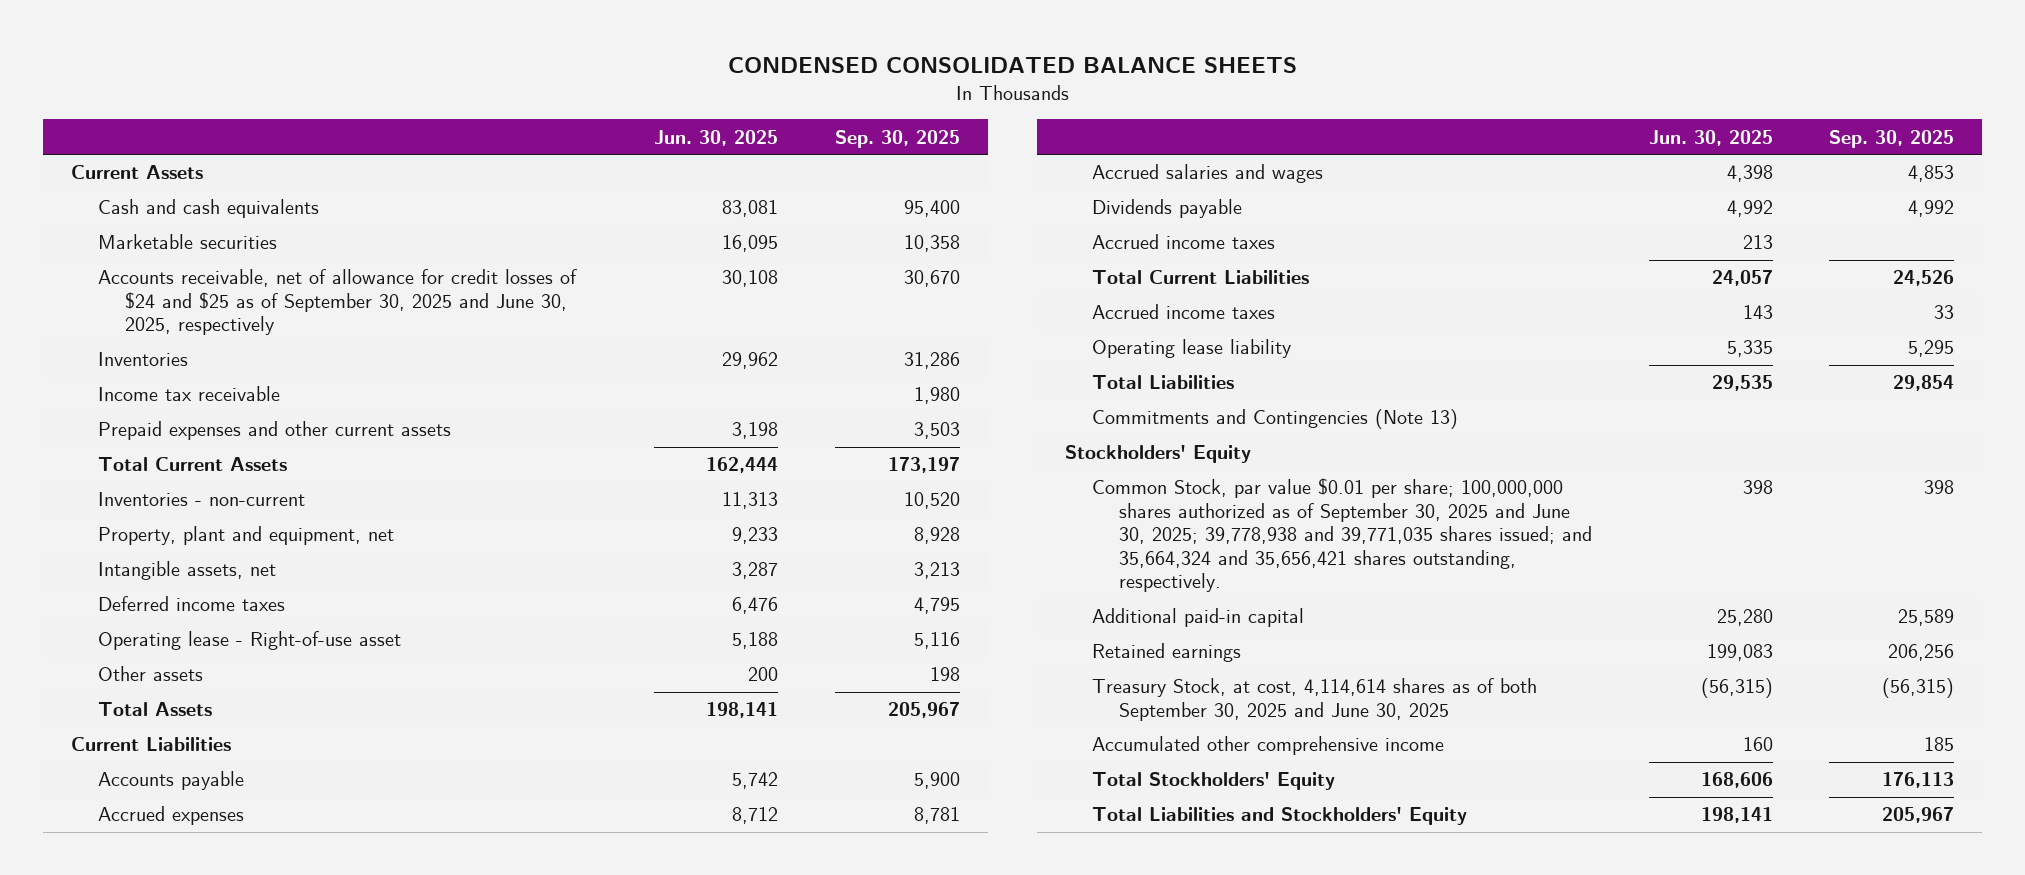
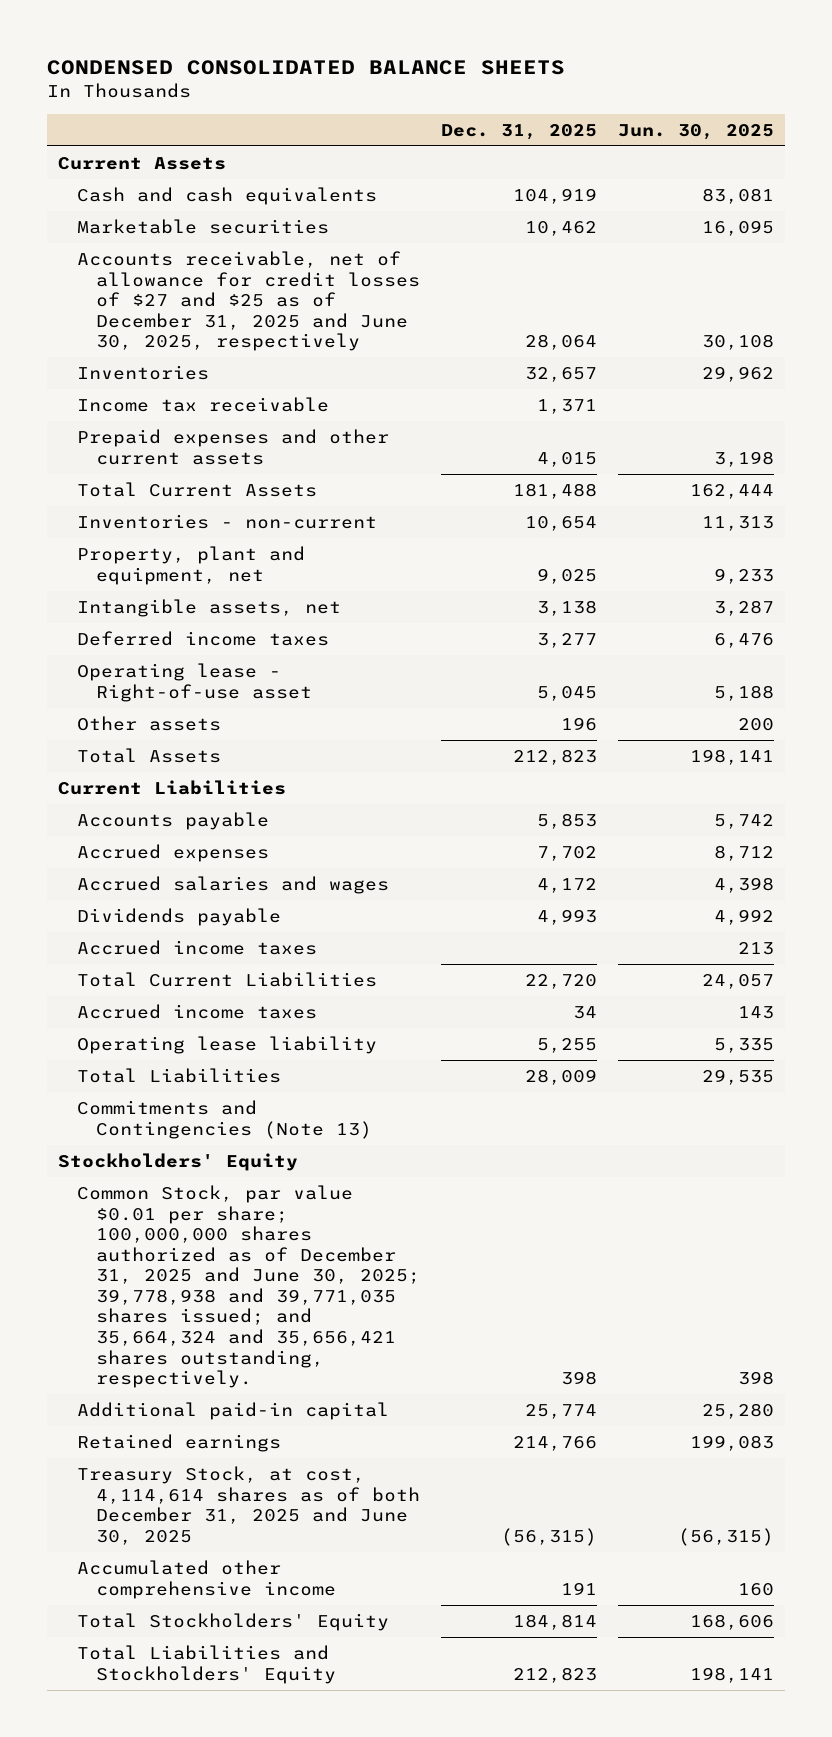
[834,129,960,148] Sep. 30, 2025 -> none
none -> [441,123,598,140] Dec. 31, 2025
[97,269,577,336] Accounts receivable, net of allowance for credit losses of $24 and $25 as of September 30, 2025 and June 30, 2025, respectively -> [76,250,420,352] Accounts receivable, net of allowance for credit losses of $27 and $25 as of December 31, 2025 and June 30, 2025, respectively
[1092,478,1593,593] Common Stock, par value $0.01 per share; 100,000,000 shares authorized as of September 30, 2025 and June 30, 2025; 39,778,938 and 39,771,035 shares issued; and 35,664,324 and 35,656,421 shares outstanding, respectively. -> [76,1184,420,1389] Common Stock, par value $0.01 per share; 100,000,000 shares authorized as of December 31, 2025 and June 30, 2025; 39,778,938 and 39,771,035 shares issued; and 35,664,324 and 35,656,421 shares outstanding, respectively.
[1092,678,1538,721] Treasury Stock, at cost, 4,114,614 shares as of both September 30, 2025 and June 30, 2025 -> [76,1465,420,1545] Treasury Stock, at cost, 4,114,614 shares as of both December 31, 2025 and June 30, 2025

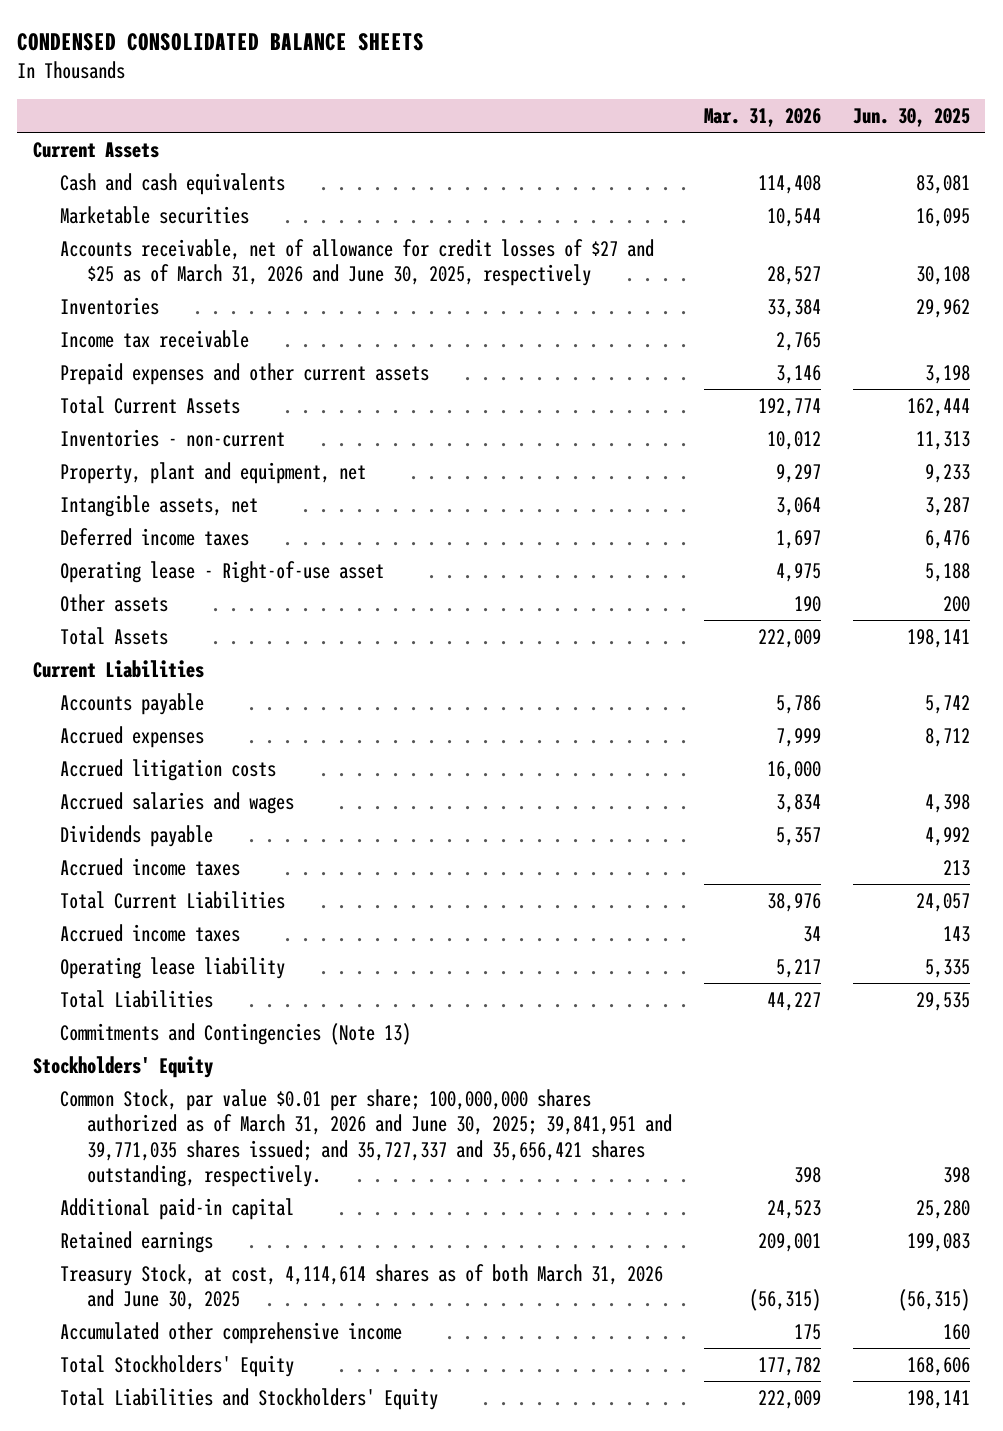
[441,123,598,140] Dec. 31, 2025 -> none
none -> [703,108,821,128] Mar. 31, 2026
[76,250,420,352] Accounts receivable, net of allowance for credit losses of $27 and $25 as of December 31, 2025 and June 30, 2025, respectively -> [60,238,655,287] Accounts receivable, net of allowance for credit losses of $27 and $25 as of March 31, 2026 and June 30, 2025, respectively
none -> [60,758,277,781] Accrued litigation costs
[76,1184,420,1389] Common Stock, par value $0.01 per share; 100,000,000 shares authorized as of December 31, 2025 and June 30, 2025; 39,778,938 and 39,771,035 shares issued; and 35,664,324 and 35,656,421 shares outstanding, respectively. -> [60,1088,672,1188] Common Stock, par value $0.01 per share; 100,000,000 shares authorized as of March 31, 2026 and June 30, 2025; 39,841,951 and 39,771,035 shares issued; and 35,727,337 and 35,656,421 shares outstanding, respectively.
[76,1465,420,1545] Treasury Stock, at cost, 4,114,614 shares as of both December 31, 2025 and June 30, 2025 -> [60,1263,664,1311] Treasury Stock, at cost, 4,114,614 shares as of both March 31, 2026 and June 30, 2025

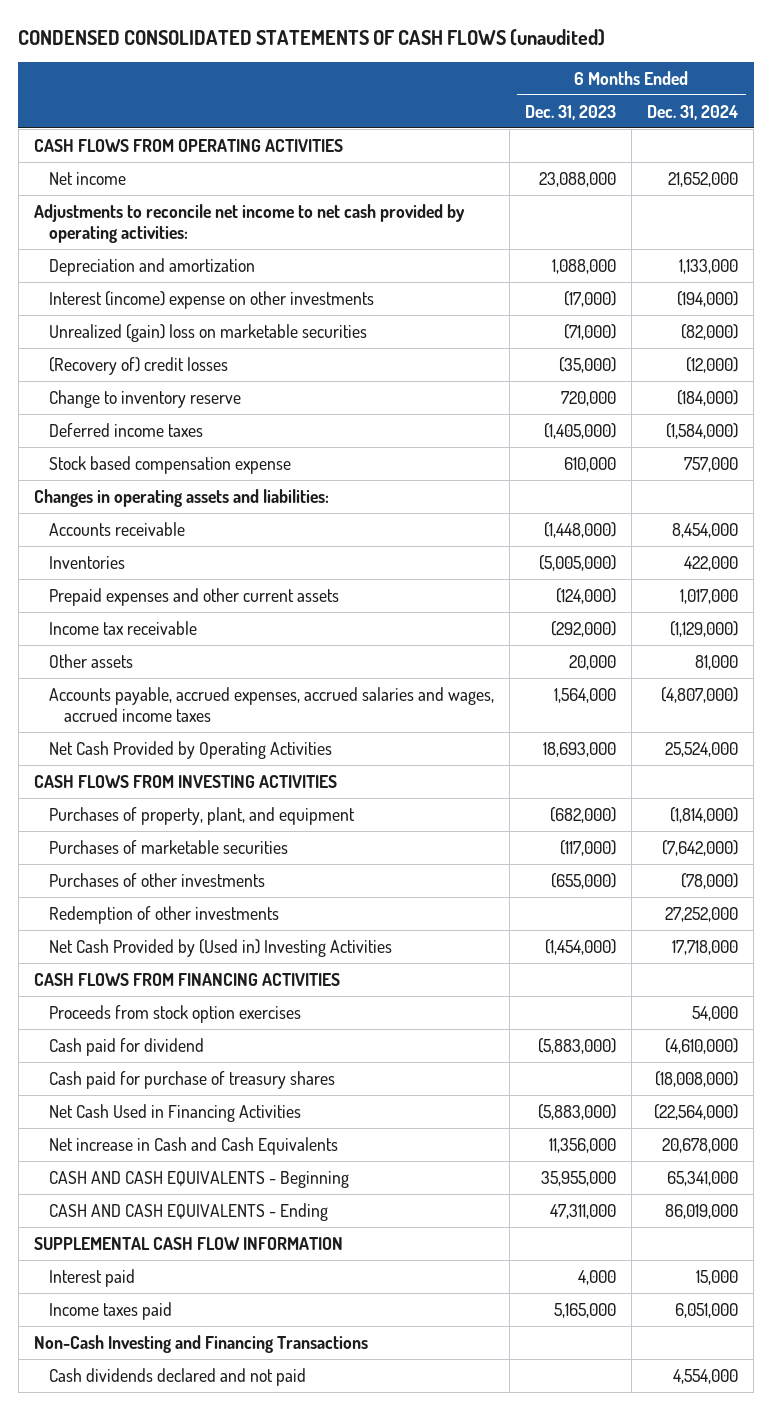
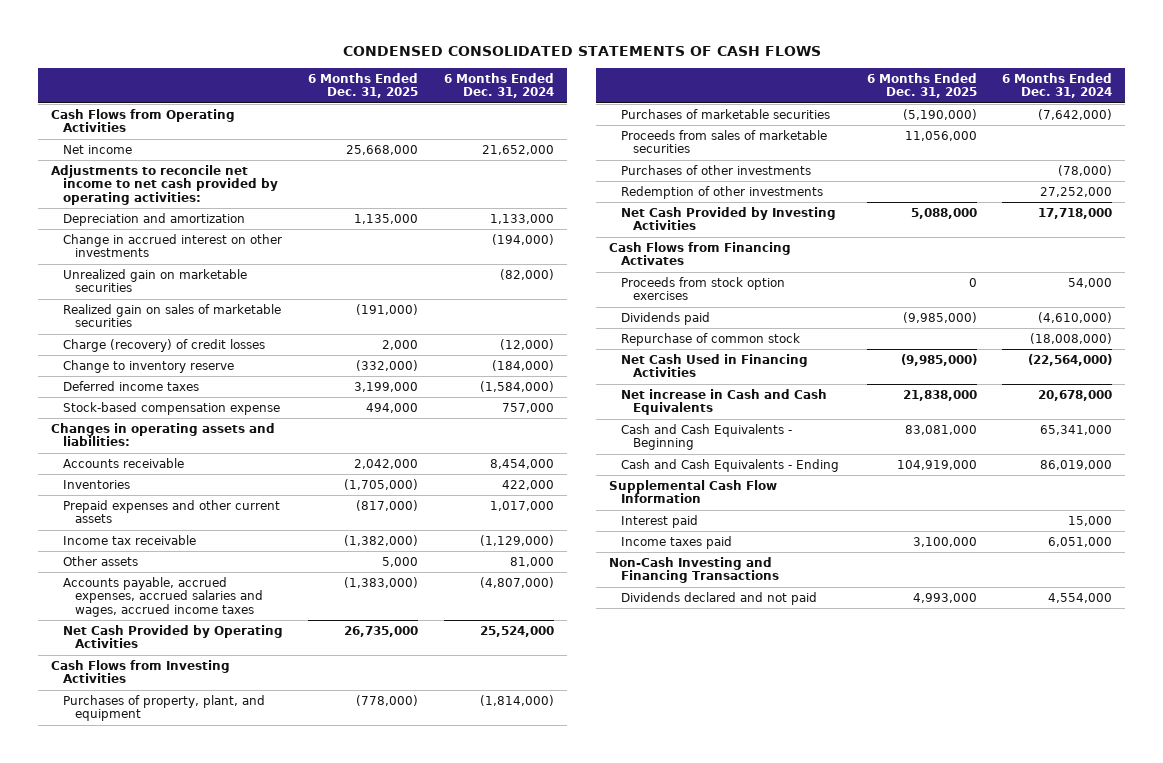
[18,28,606,46] CONDENSED CONSOLIDATED STATEMENTS OF CASH FLOWS (unaudited) -> [342,46,821,57] CONDENSED CONSOLIDATED STATEMENTS OF CASH FLOWS
[524,104,616,120] Dec. 31, 2023 -> none
none -> [308,72,419,99] 6 Months Ended Dec. 31, 2025
[33,138,343,152] CASH FLOWS FROM OPERATING ACTIVITIES -> [50,108,235,133] Cash Flows from Operating Activities
[48,290,374,309] Interest (income) expense on other investments -> [62,233,282,258] Change in accrued interest on other investments
[48,323,367,342] Unrealized (gain) loss on marketable securities -> [62,268,247,293] Unrealized gain on marketable securities
none -> [62,303,281,328] Realized gain on sales of marketable securities
[48,356,228,375] (Recovery of) credit losses -> [62,338,265,352] Charge (recovery) of credit losses
[48,455,291,474] Stock based compensation expense -> [62,401,280,415] Stock-based compensation expense
[33,774,337,788] CASH FLOWS FROM INVESTING ACTIVITIES -> [50,659,230,684] Cash Flows from Investing Activities
none -> [621,129,828,154] Proceeds from sales of marketable securities
[48,938,392,957] Net Cash Provided by (Used in) Investing Activities -> [621,206,837,231] Net Cash Provided by Investing Activities
[33,972,340,986] CASH FLOWS FROM FINANCING ACTIVITIES -> [609,241,792,266] Cash Flows from Financing Activates
[48,1037,204,1056] Cash paid for dividend -> [621,311,711,325] Dividends paid
[48,1070,335,1089] Cash paid for purchase of treasury shares -> [621,332,801,346] Repurchase of common stock
[48,1170,349,1188] CASH AND CASH EQUIVALENTS - Beginning -> [621,423,793,451] Cash and Cash Equivalents - Beginning
[48,1202,328,1221] CASH AND CASH EQUIVALENTS - Ending -> [621,458,840,472] Cash and Cash Equivalents - Ending
[33,1236,343,1250] SUPPLEMENTAL CASH FLOW INFORMATION -> [609,479,778,504] Supplemental Cash Flow Information
[48,1367,306,1386] Cash dividends declared and not paid -> [621,591,818,605] Dividends declared and not paid

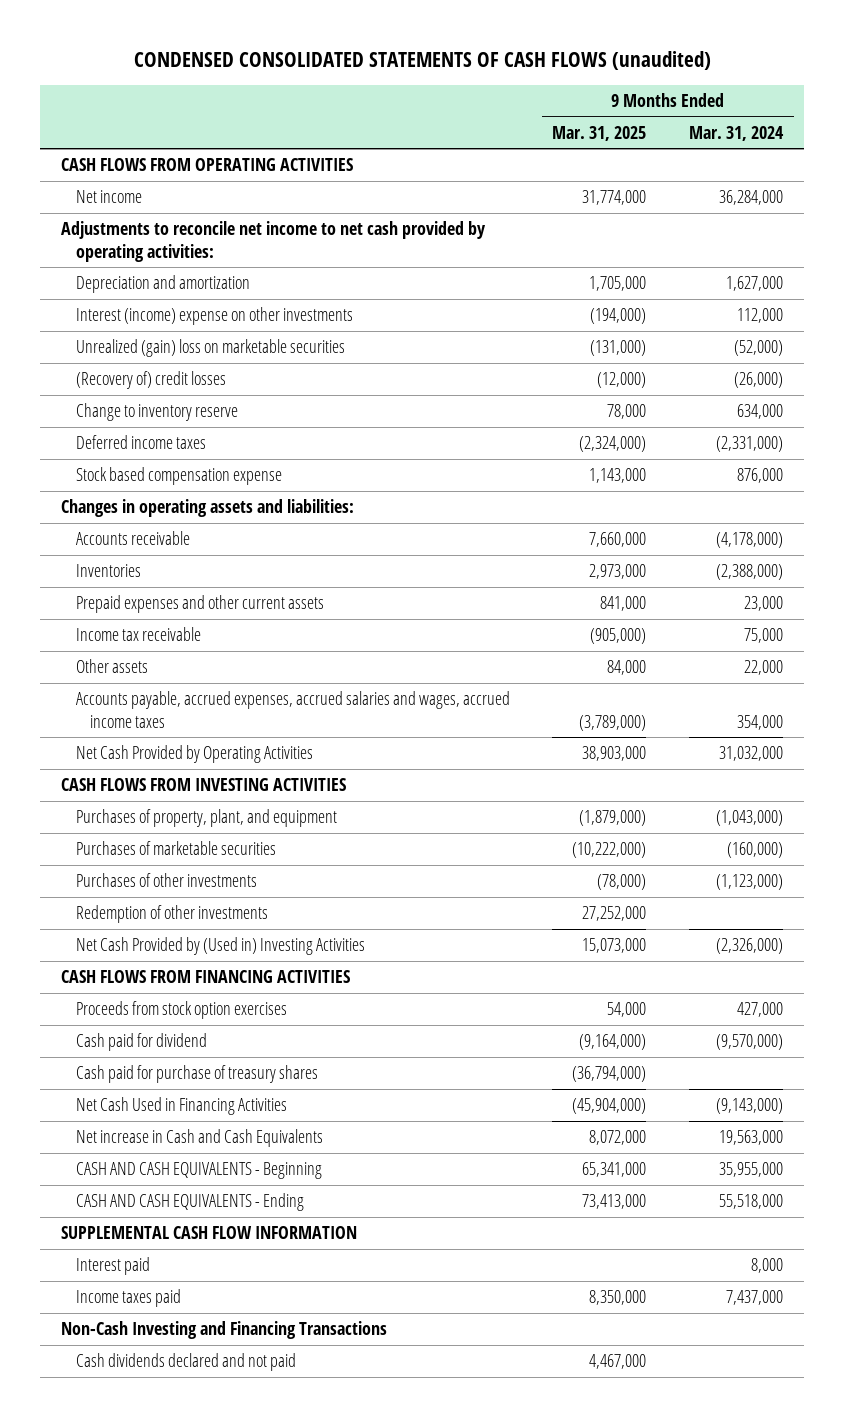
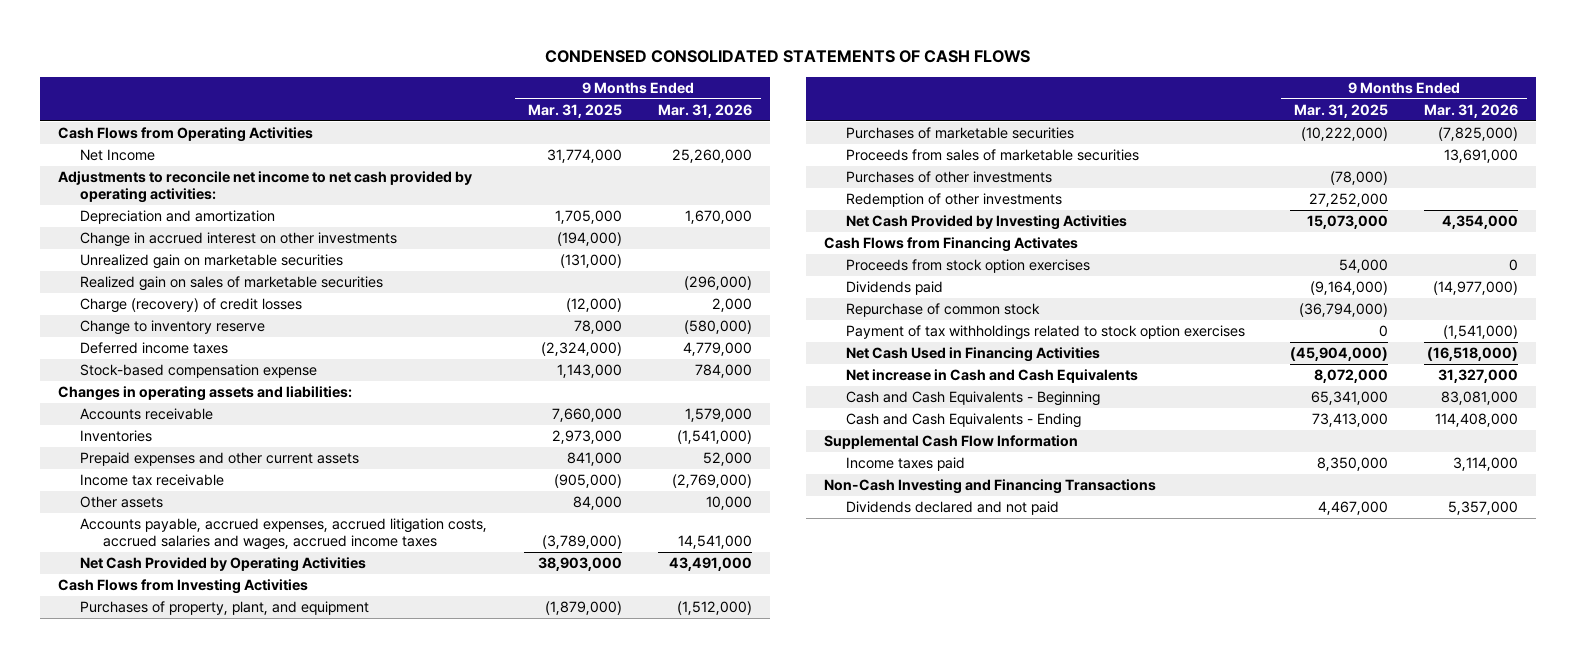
[134,51,712,71] CONDENSED CONSOLIDATED STATEMENTS OF CASH FLOWS (unaudited) -> [545,50,1031,64] CONDENSED CONSOLIDATED STATEMENTS OF CASH FLOWS
[689,125,785,141] Mar. 31, 2024 -> none
none -> [658,103,753,118] Mar. 31, 2026
[61,158,354,172] CASH FLOWS FROM OPERATING ACTIVITIES -> [58,127,314,143] Cash Flows from Operating Activities
[75,190,142,204] Net income -> [80,149,156,162] Net Income
[75,307,353,326] Interest (income) expense on other investments -> [80,232,398,248] Change in accrued interest on other investments
[75,339,345,358] Unrealized (gain) loss on marketable securities -> [80,254,344,270] Unrealized gain on marketable securities
none -> [80,276,384,292] Realized gain on sales of marketable securities
[75,371,226,390] (Recovery of) credit losses -> [80,298,303,314] Charge (recovery) of credit losses
[75,467,282,486] Stock based compensation expense -> [80,364,318,379] Stock-based compensation expense
[75,691,510,728] Accounts payable, accrued expenses, accrued salaries and wages, accrued income taxes -> [80,518,488,550] Accounts payable, accrued expenses, accrued litigation costs, accrued salaries and wages, accrued income taxes
[61,778,347,792] CASH FLOWS FROM INVESTING ACTIVITIES -> [58,579,309,595] Cash Flows from Investing Activities
none -> [846,149,1140,162] Proceeds from sales of marketable securities
[75,937,365,956] Net Cash Provided by (Used in) Investing Activities -> [846,215,1128,231] Net Cash Provided by Investing Activities
[61,970,351,984] CASH FLOWS FROM FINANCING ACTIVITIES -> [824,237,1079,253] Cash Flows from Financing Activates
[75,1033,207,1052] Cash paid for dividend -> [846,281,944,296] Dividends paid
[75,1065,318,1084] Cash paid for purchase of treasury shares -> [846,303,1041,318] Repurchase of common stock
none -> [846,325,1246,341] Payment of tax withholdings related to stock option exercises
[75,1257,150,1276] Interest paid -> none
[75,1162,322,1180] CASH AND CASH EQUIVALENTS - Beginning -> [846,391,1101,407] Cash and Cash Equivalents - Beginning
[75,1193,304,1212] CASH AND CASH EQUIVALENTS - Ending -> [846,413,1082,429] Cash and Cash Equivalents - Ending
[61,1226,358,1240] SUPPLEMENTAL CASH FLOW INFORMATION -> [824,435,1079,450] Supplemental Cash Flow Information
[75,1353,296,1372] Cash dividends declared and not paid -> [846,501,1060,516] Dividends declared and not paid

